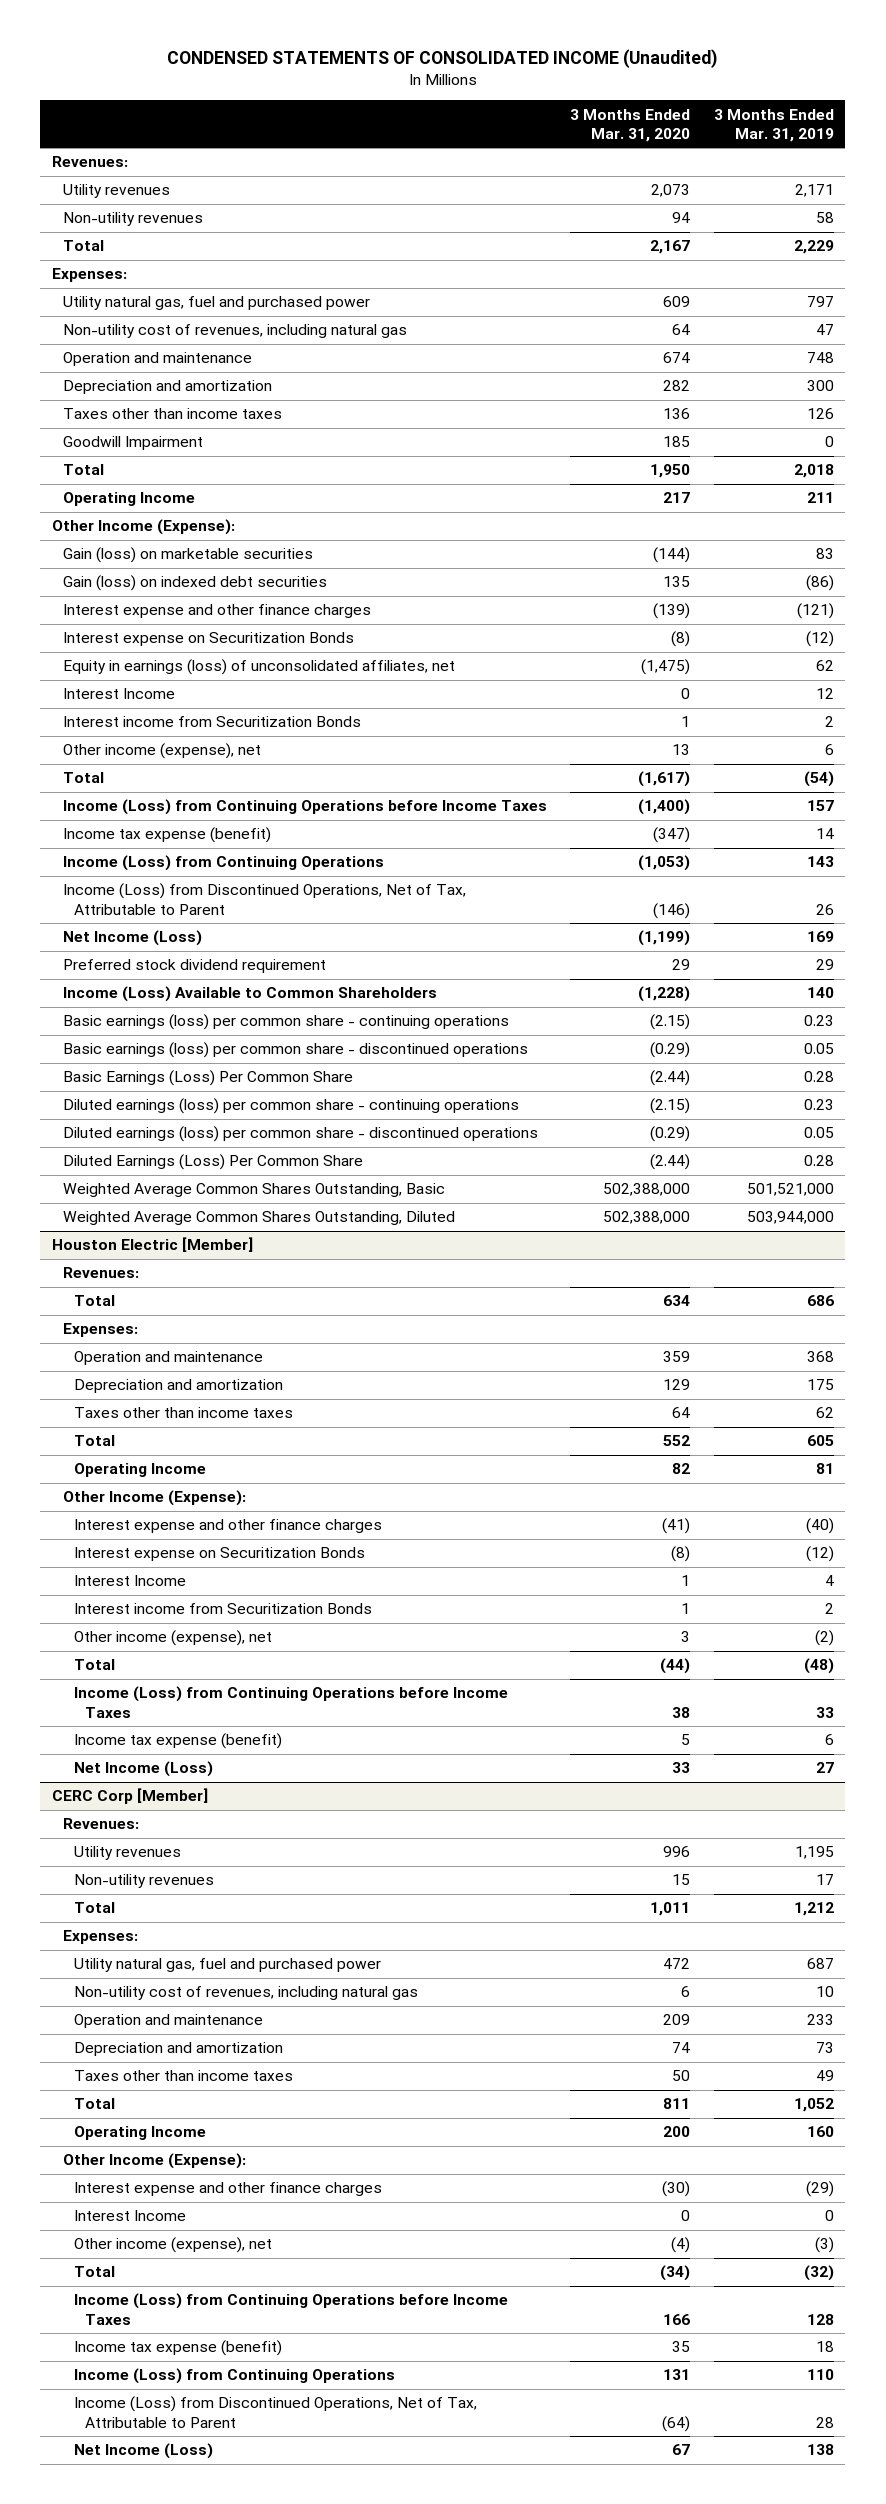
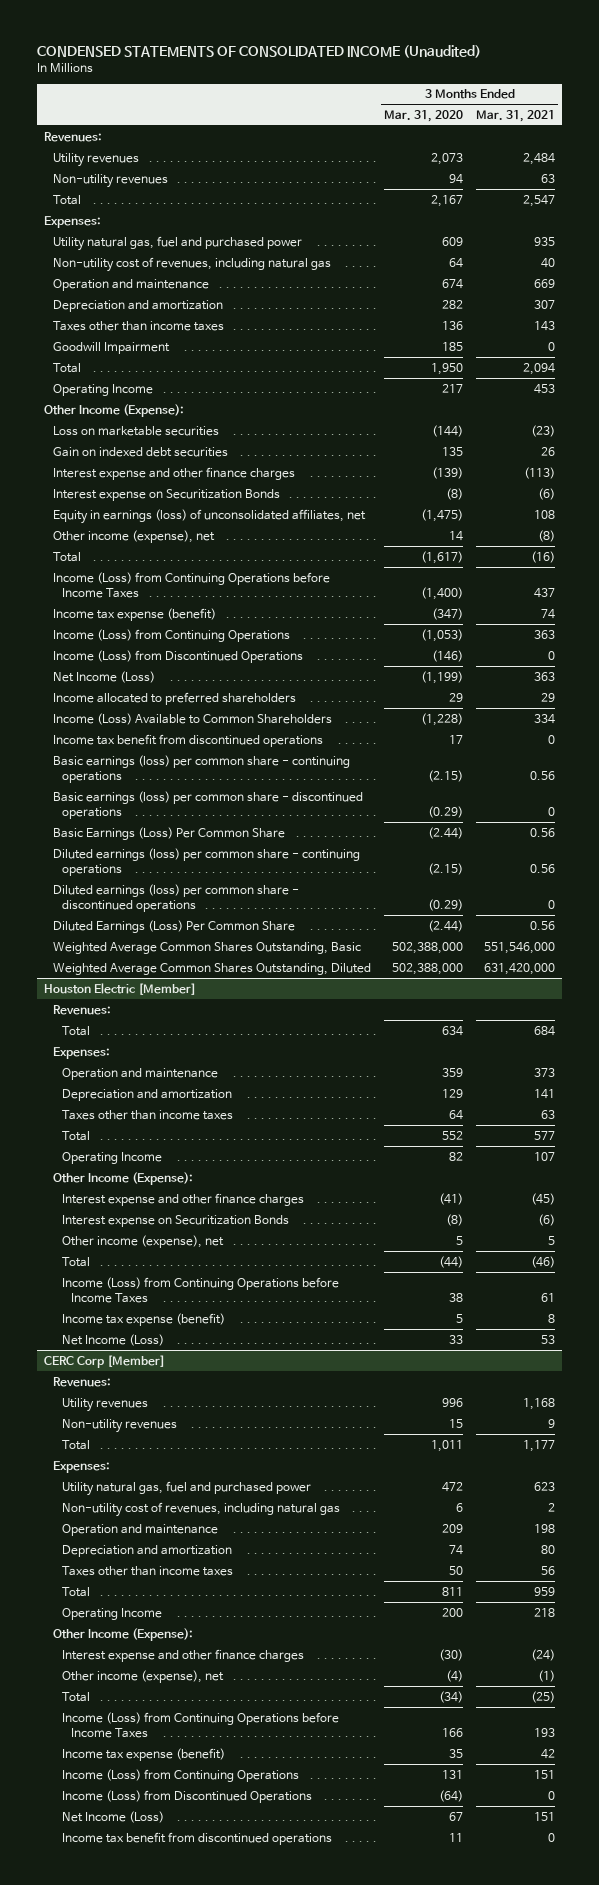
[713,108,834,142] 3 Months Ended Mar. 31, 2019 -> none
none -> [476,109,556,122] Mar. 31, 2021
[62,547,313,564] Gain (loss) on marketable securities -> [52,425,219,436] Loss on marketable securities
[62,575,327,592] Gain (loss) on indexed debt securities -> [52,446,228,457] Gain on indexed debt securities
[62,688,175,700] Interest Income -> none
[62,716,361,728] Interest income from Securitization Bonds -> none
[672,744,691,756] 13 -> [449,530,464,541] 14
[62,883,466,915] Income (Loss) from Discontinued Operations, Net of Tax, Attributable to Parent -> [52,649,303,663] Income (Loss) from Discontinued Operations
[62,959,326,974] Preferred stock dividend requirement -> none
none -> [52,691,296,705] Income allocated to preferred shareholders
none -> [52,733,323,747] Income tax benefit from discontinued operations
[73,1575,186,1587] Interest Income -> none
[73,1603,372,1615] Interest income from Securitization Bonds -> none
[681,1631,691,1643] 3 -> [456,1235,464,1245] 5
[73,2210,186,2222] Interest Income -> none
[73,2396,477,2428] Income (Loss) from Discontinued Operations, Net of Tax, Attributable to Parent -> [61,1789,312,1803] Income (Loss) from Discontinued Operations
none -> [61,1831,332,1845] Income tax benefit from discontinued operations

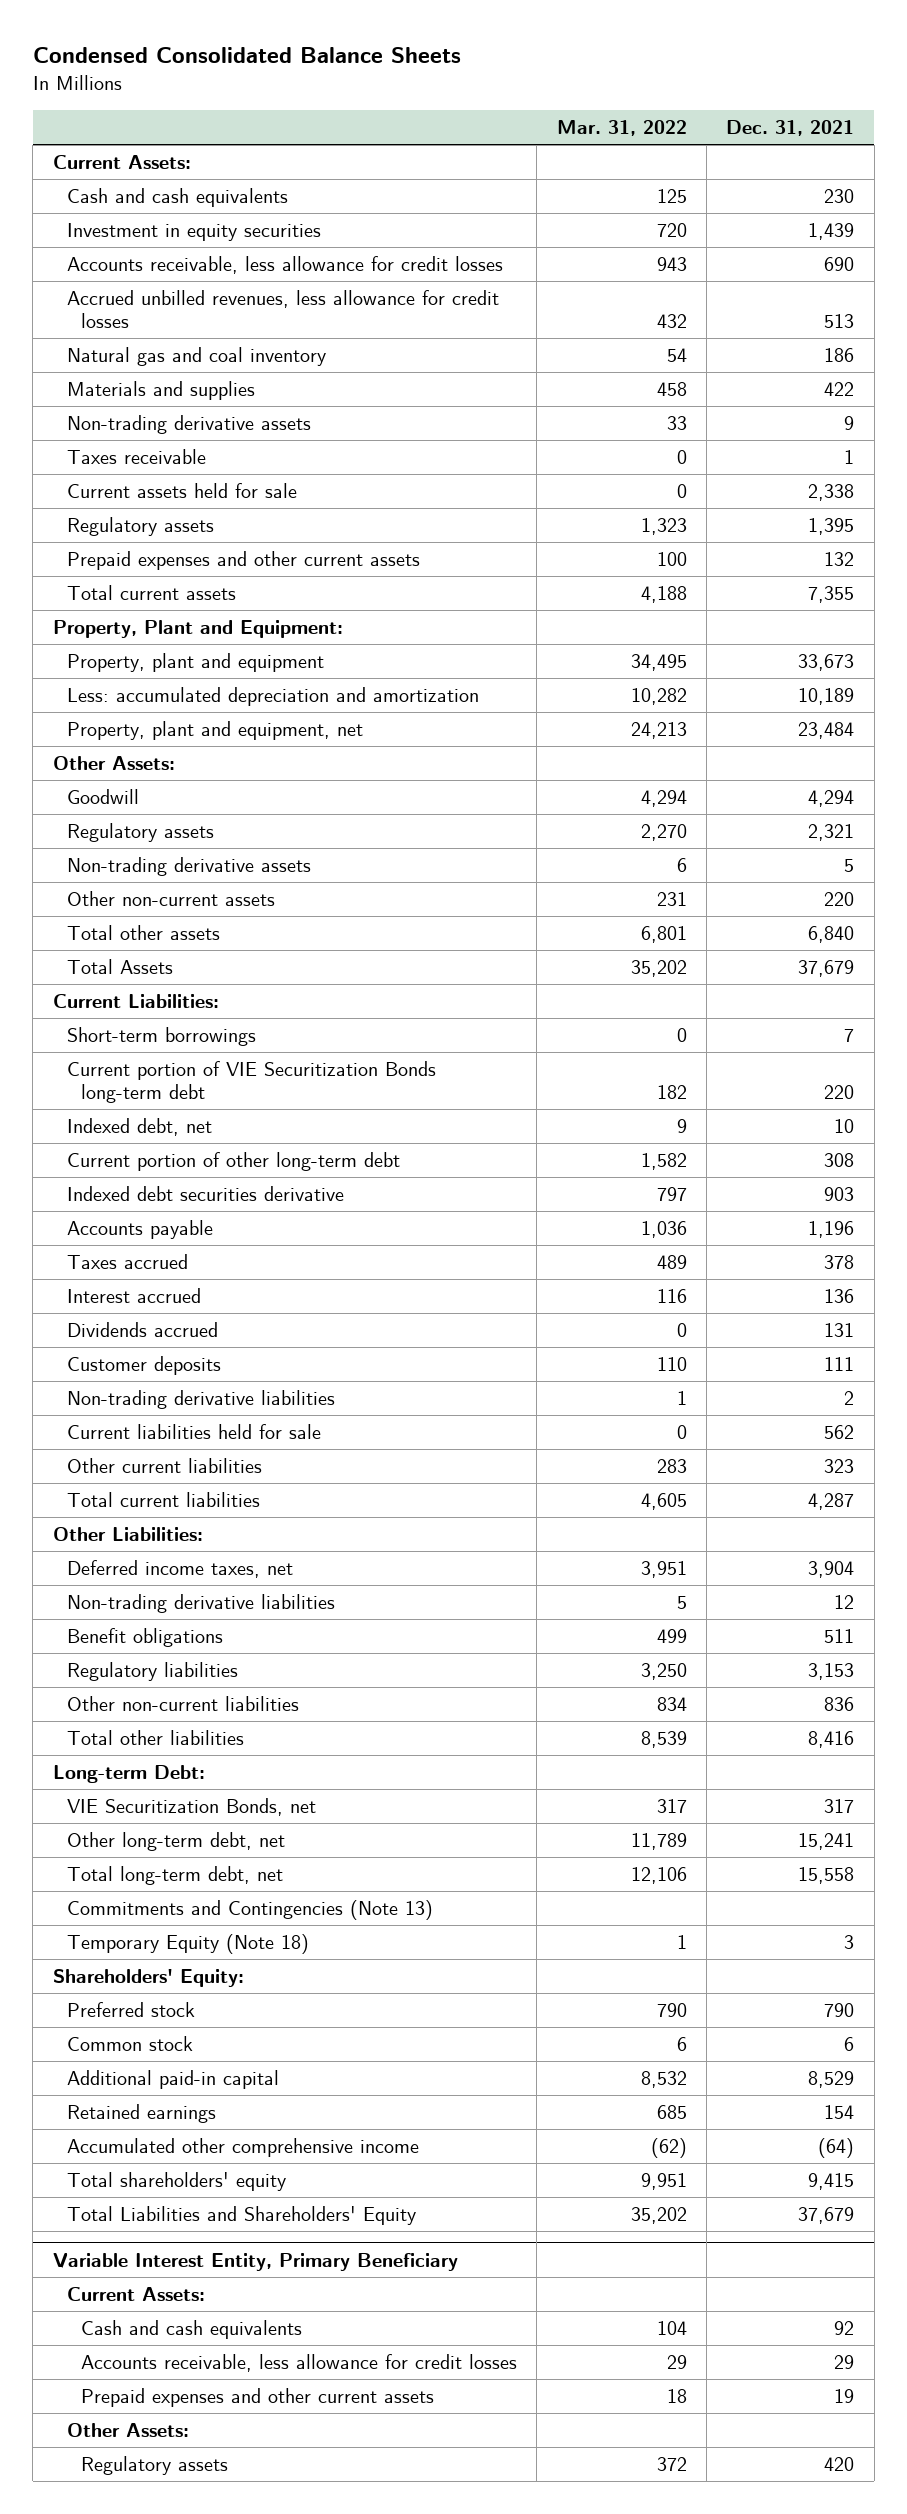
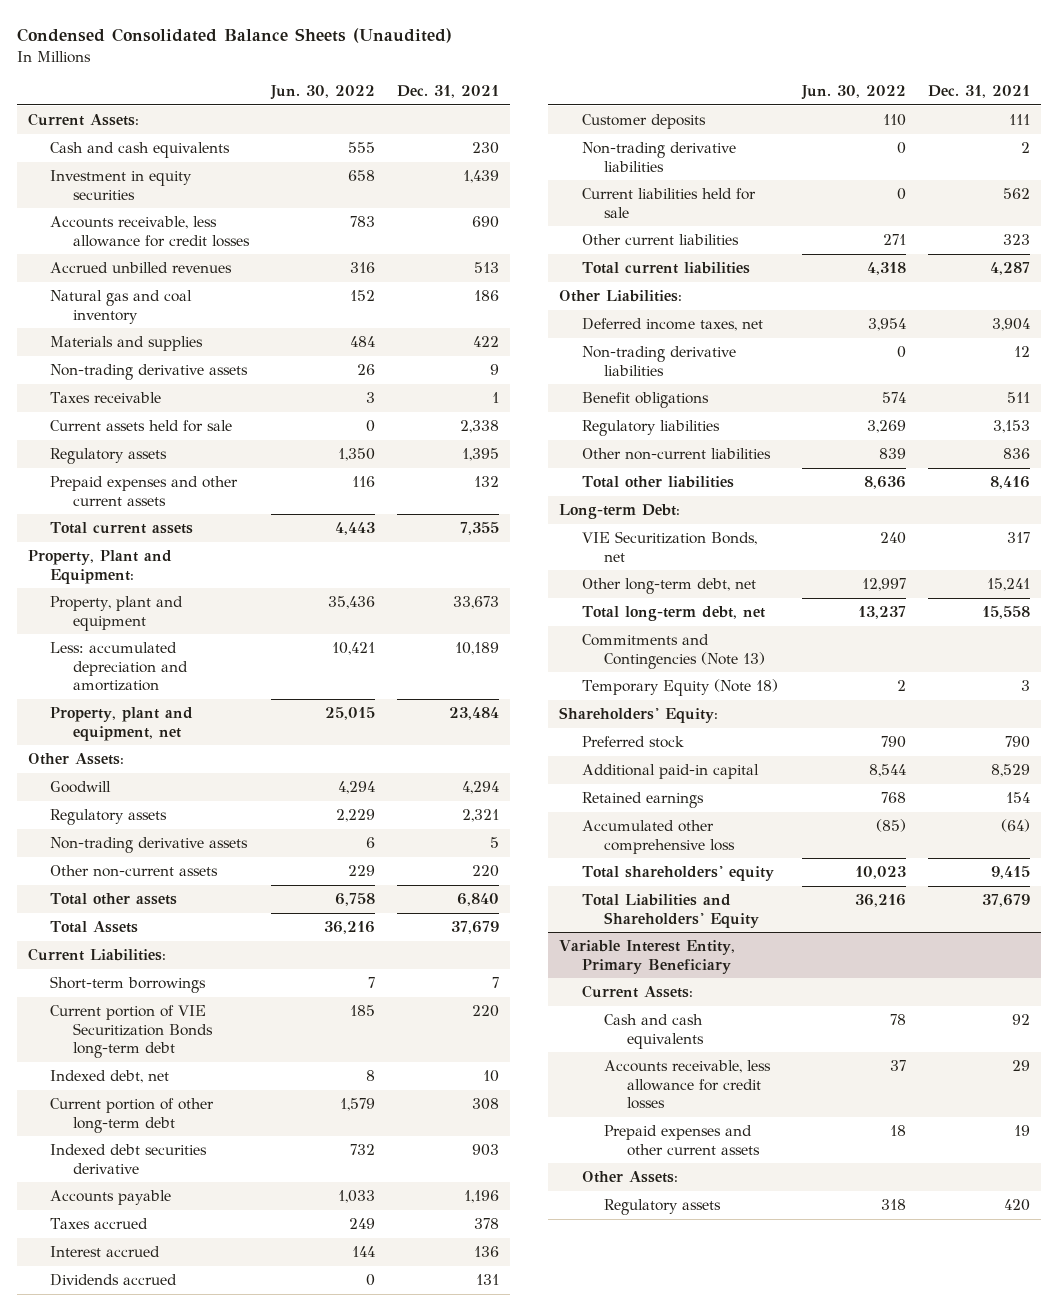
[32,47,461,64] Condensed Consolidated Balance Sheets -> [16,27,452,43] Condensed Consolidated Balance Sheets (Unaudited)
[556,119,687,136] Mar. 31, 2022 -> none
none -> [269,85,375,101] Jun. 30, 2022
[66,290,499,329] Accrued unbilled revenues, less allowance for credit losses -> [50,262,233,274] Accrued unbilled revenues
[66,2036,193,2052] Common stock -> none
[66,2138,419,2158] Accumulated other comprehensive income -> [581,820,736,854] Accumulated other comprehensive loss

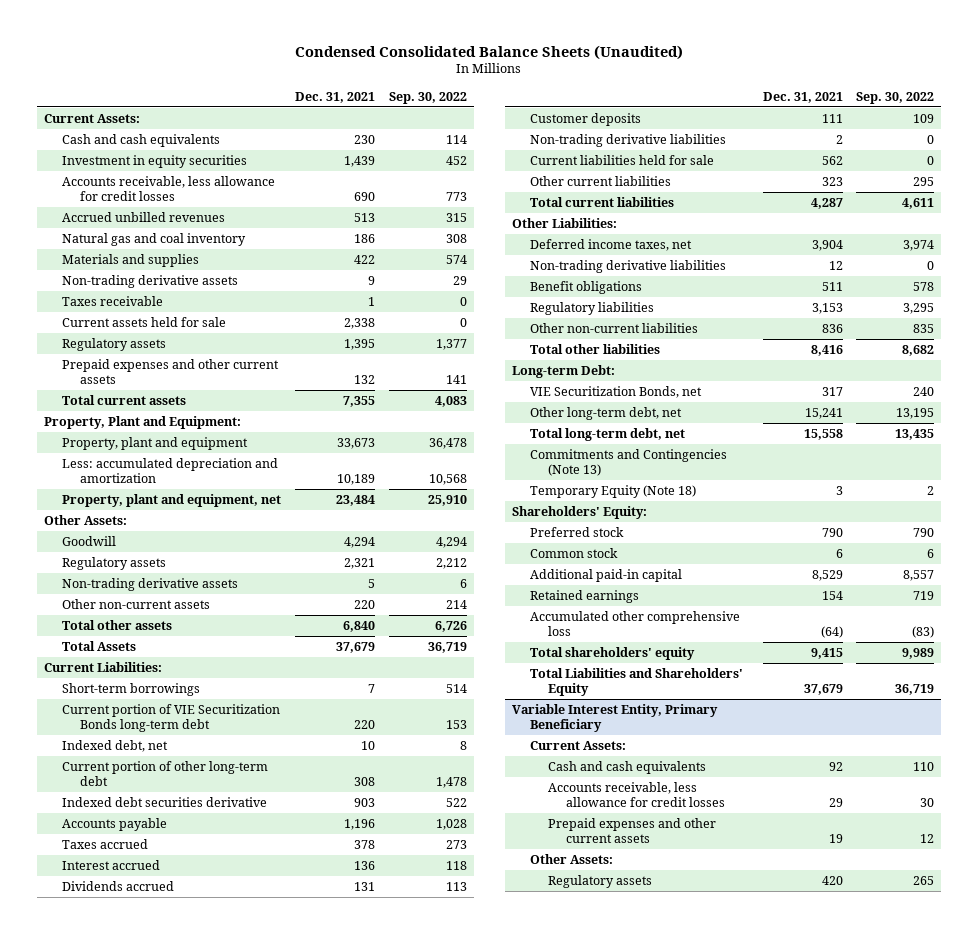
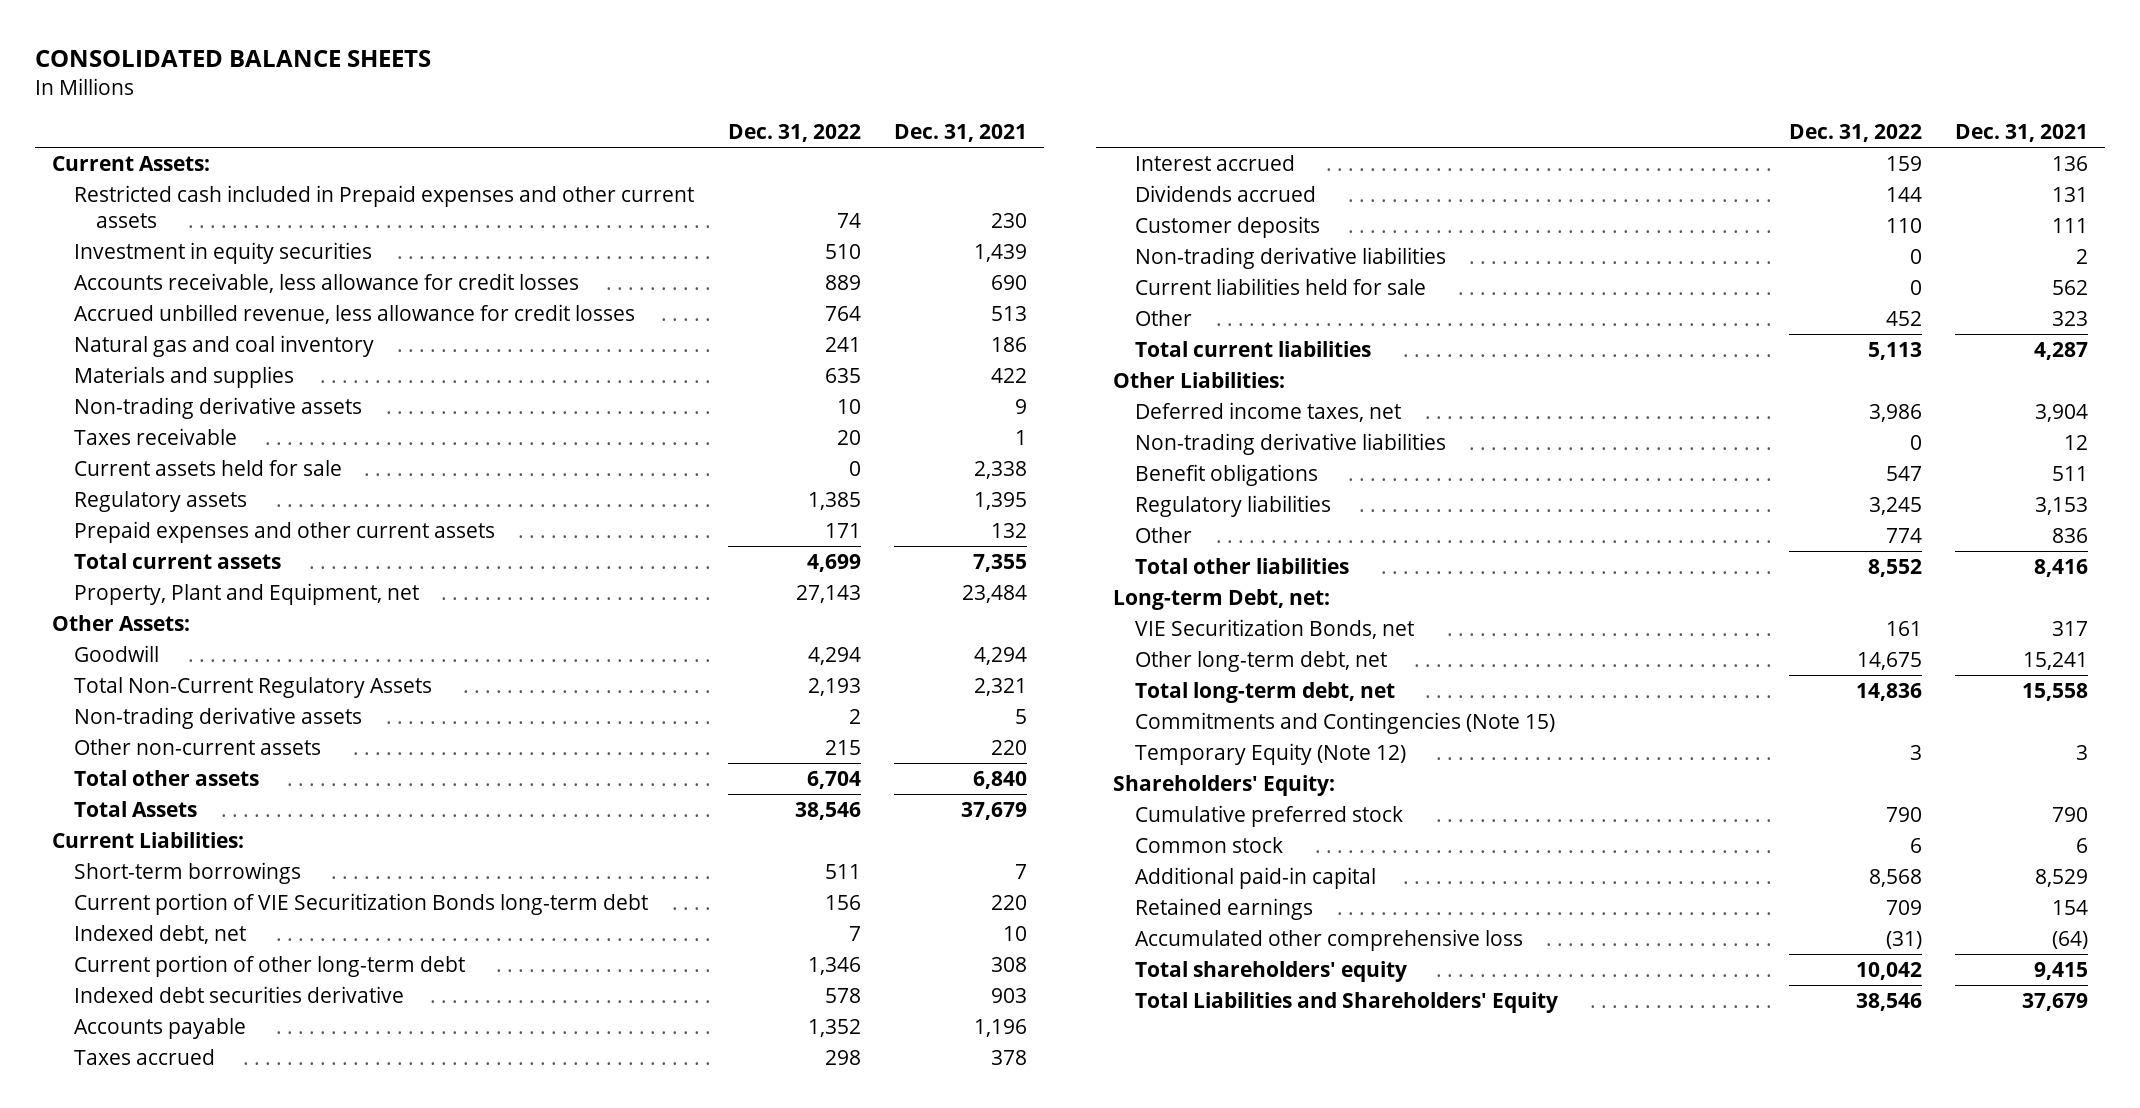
[295,44,684,60] Condensed Consolidated Balance Sheets (Unaudited) -> [34,50,431,68] CONSOLIDATED BALANCE SHEETS
[388,91,467,104] Sep. 30, 2022 -> none
none -> [727,123,861,142] Dec. 31, 2022
[62,134,221,148] Cash and cash equivalents -> [74,184,695,228] Restricted cash included in Prepaid expenses and other current assets
[62,212,226,223] Accrued unbilled revenues -> [74,303,636,324] Accrued unbilled revenue, less allowance for credit losses
[44,416,242,430] Property, Plant and Equipment: -> none
[62,437,249,451] Property, plant and equipment -> none
[62,458,279,483] Less: accumulated depreciation and amortization -> none
[62,494,282,508] Property, plant and equipment, net -> [74,582,420,605] Property, Plant and Equipment, net
[62,557,167,571] Regulatory assets -> [74,676,433,698] Total Non-Current Regulatory Assets
[529,176,671,187] Other current liabilities -> [1135,309,1193,326] Other
[529,323,698,334] Other non-current liabilities -> [1135,526,1193,543] Other
[511,365,615,379] Long-term Debt: -> [1112,588,1330,610] Long-term Debt, net:
[529,449,727,476] Commitments and Contingencies (Note 13) -> [1135,711,1556,734] Commitments and Contingencies (Note 15)
[529,485,696,499] Temporary Equity (Note 18) -> [1135,742,1407,765] Temporary Equity (Note 12)
[529,527,624,538] Preferred stock -> [1135,804,1404,827] Cumulative preferred stock
[511,704,718,732] Variable Interest Entity, Primary Beneficiary -> none
[529,741,626,751] Current Assets: -> none
[547,761,706,775] Cash and cash equivalents -> none
[547,782,725,807] Accounts receivable, less allowance for credit losses -> none
[547,818,716,843] Prepaid expenses and other current assets -> none
[529,854,613,865] Other Assets: -> none
[547,875,652,889] Regulatory assets -> none

